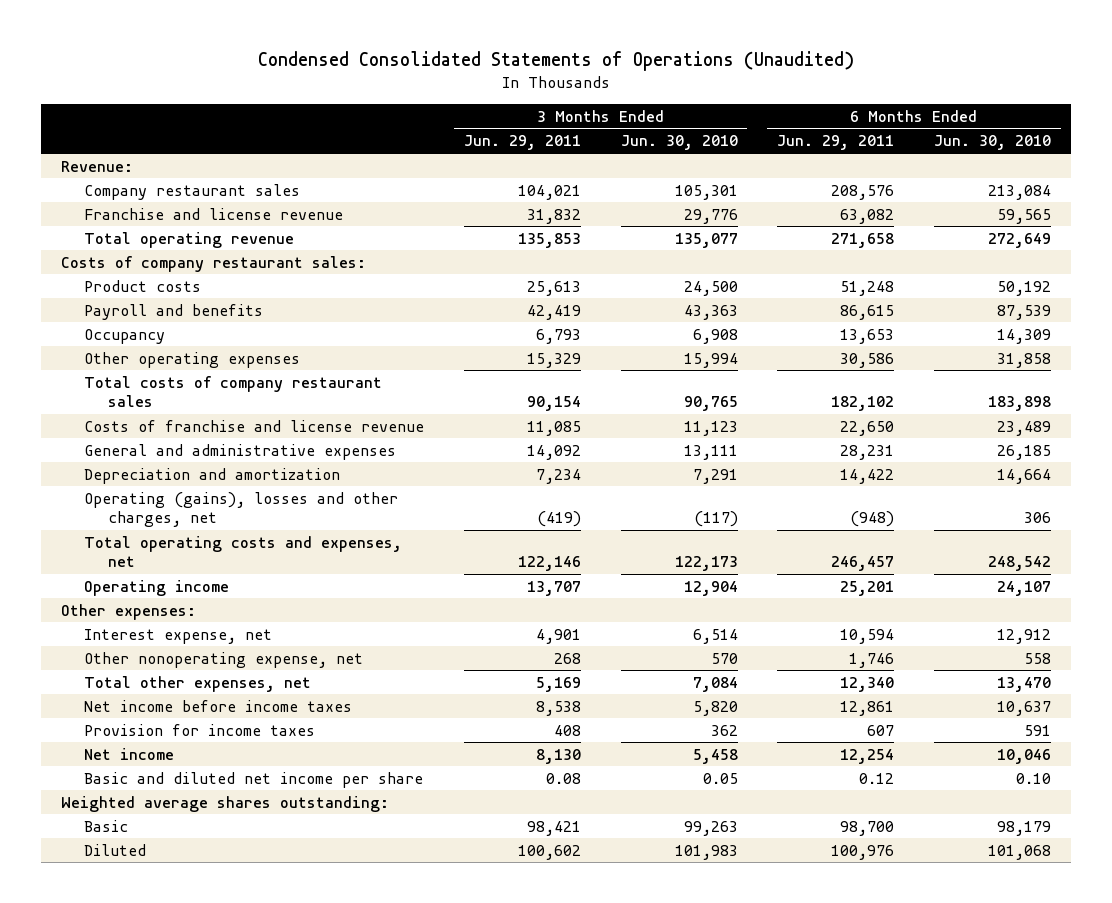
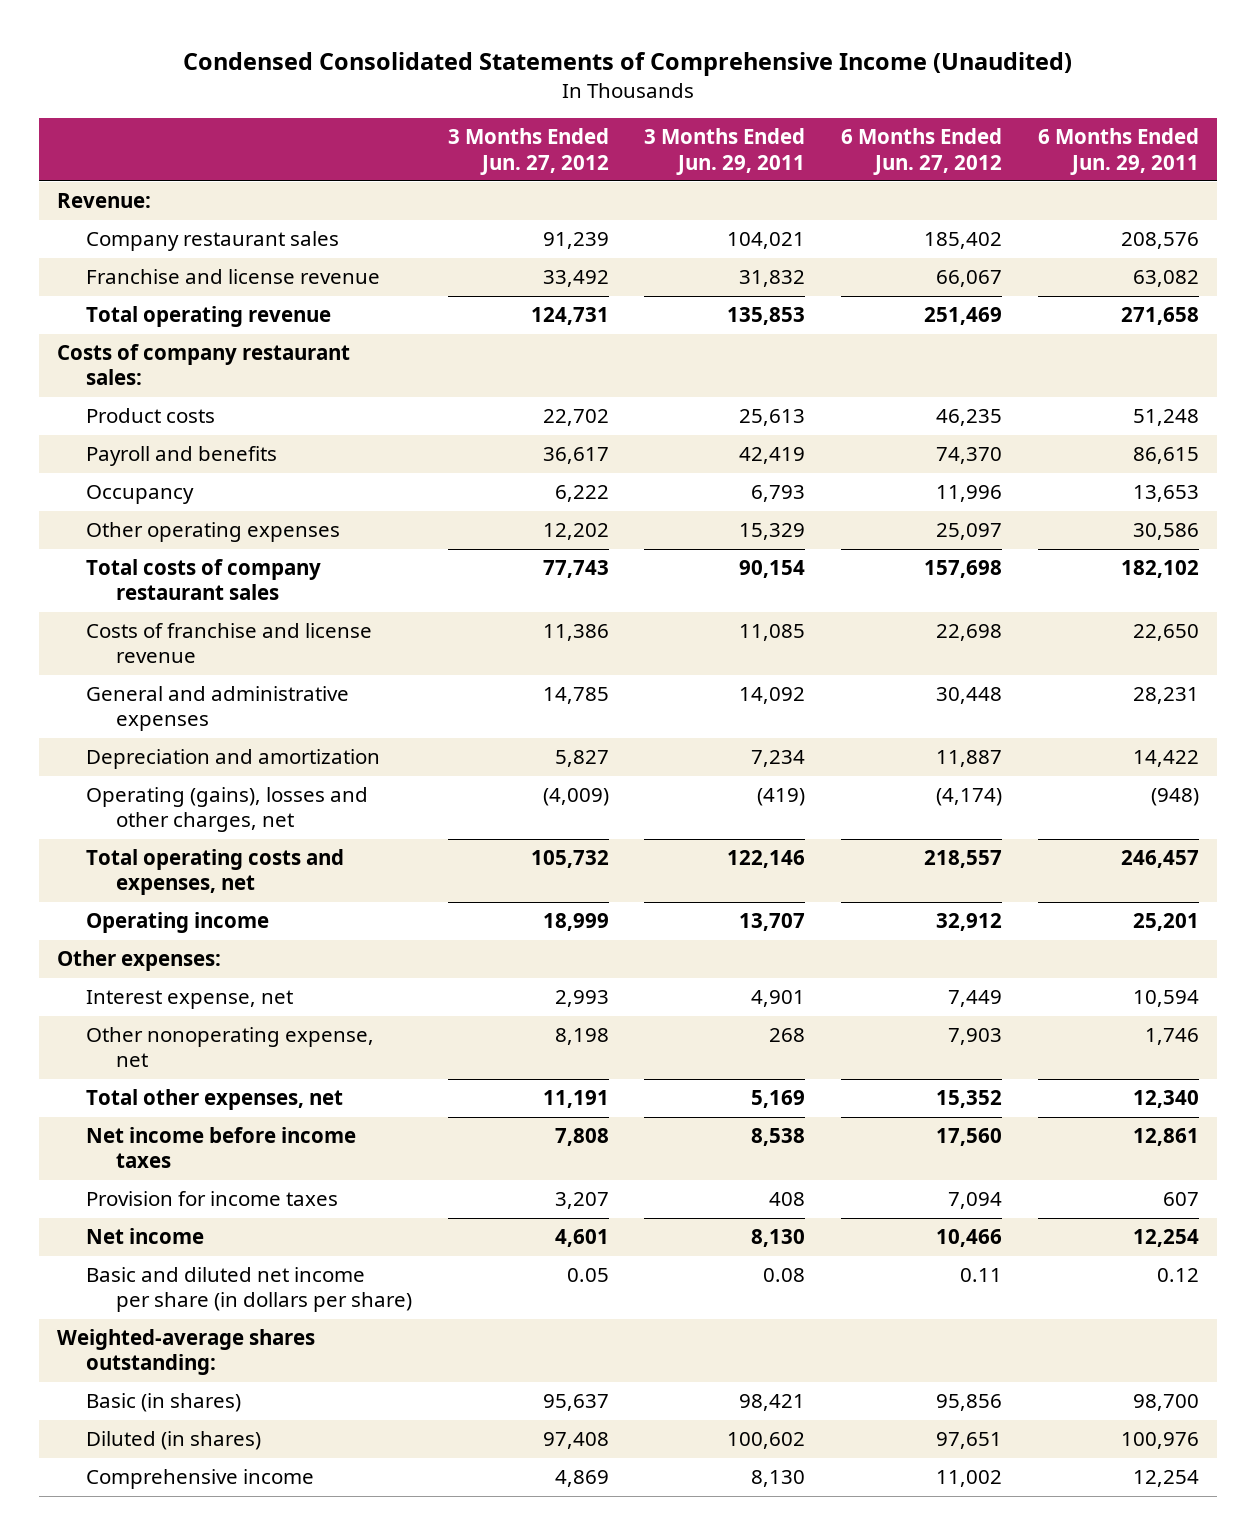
[257,51,854,72] Condensed Consolidated Statements of Operations (Unaudited) -> [182,52,1072,77] Condensed Consolidated Statements of Comprehensive Income (Unaudited)
[620,135,738,151] Jun. 30, 2010 -> none
[933,135,1051,151] Jun. 30, 2010 -> none
none -> [447,128,609,175] 3 Months Ended Jun. 27, 2012
none -> [841,128,1003,175] 6 Months Ended Jun. 27, 2012
[84,771,424,788] Basic and diluted net income per share -> [86,1267,413,1313] Basic and diluted net income per share (in dollars per share)
[60,795,389,812] Weighted average shares outstanding: -> [56,1329,315,1376] Weighted-average shares outstanding:
[84,819,129,832] Basic -> [86,1393,242,1413] Basic (in shares)
[84,843,147,856] Diluted -> [86,1431,262,1451] Diluted (in shares)
none -> [86,1469,315,1490] Comprehensive income

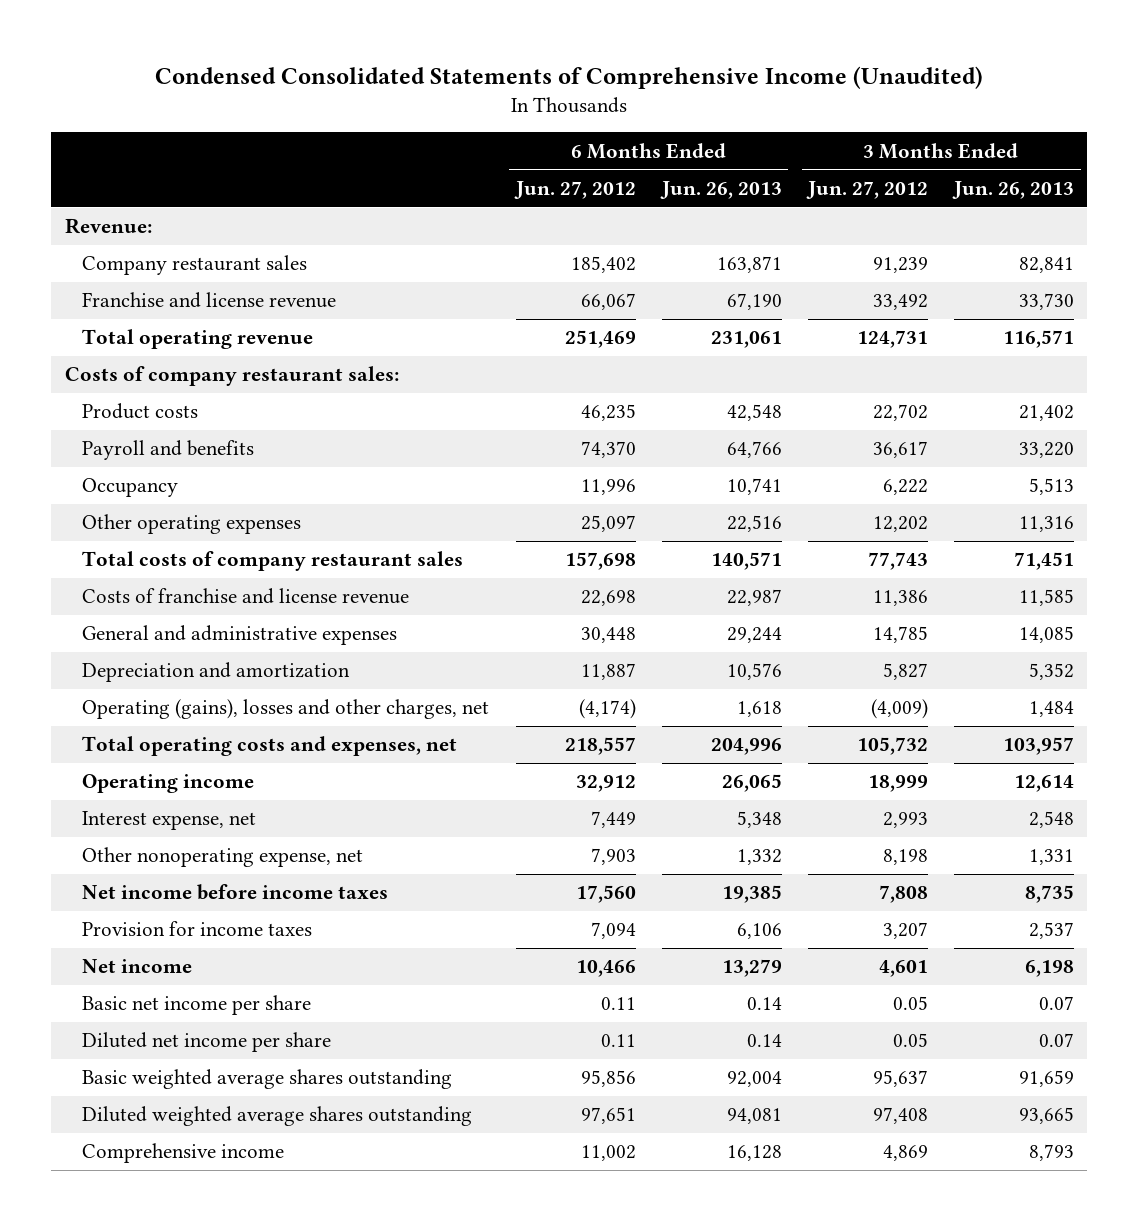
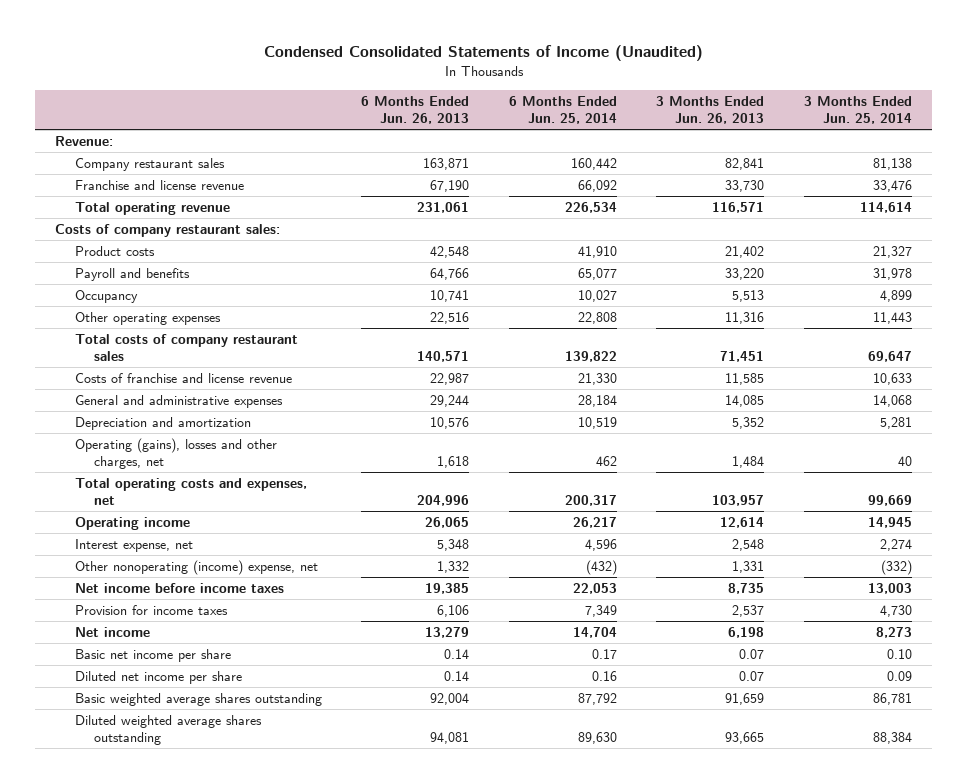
[155,65,984,89] Condensed Consolidated Statements of Comprehensive Income (Unaudited) -> [263,45,703,62] Condensed Consolidated Statements of Income (Unaudited)
[513,181,636,200] Jun. 27, 2012 -> none
[806,181,929,200] Jun. 27, 2012 -> none
none -> [508,96,617,124] 6 Months Ended Jun. 25, 2014
none -> [804,96,913,124] 3 Months Ended Jun. 25, 2014
[82,847,364,868] Other nonoperating expense, net -> [74,559,318,575] Other nonoperating (income) expense, net
[82,1143,285,1164] Comprehensive income -> none

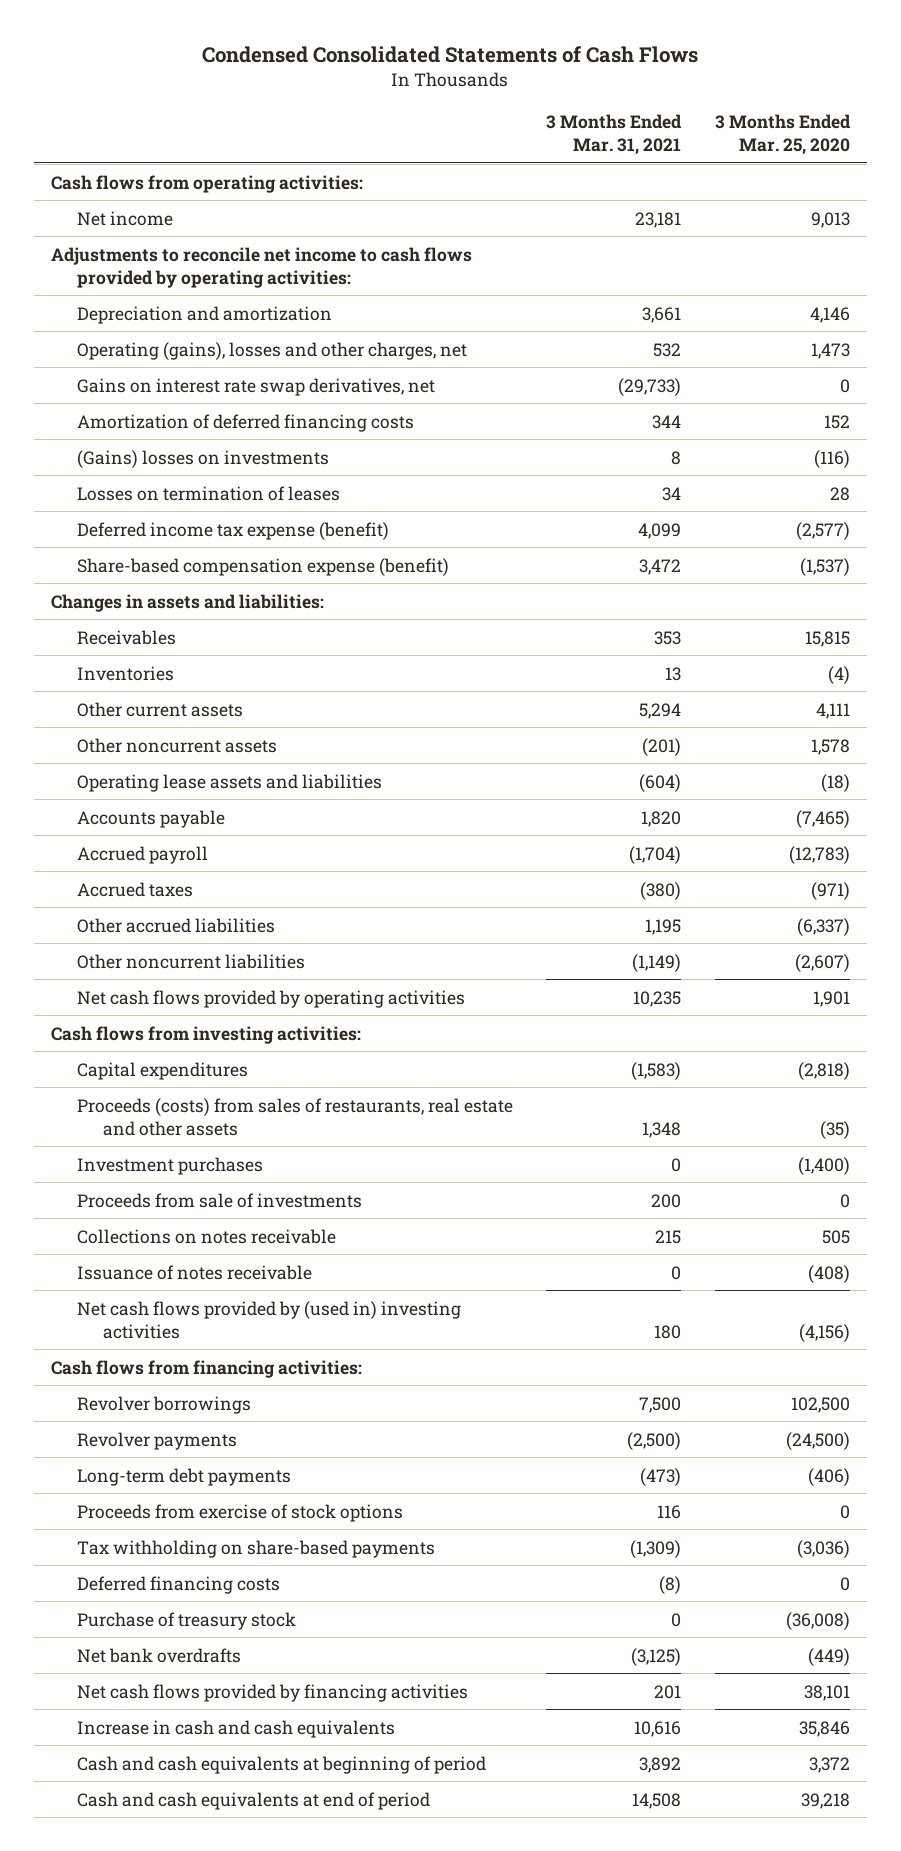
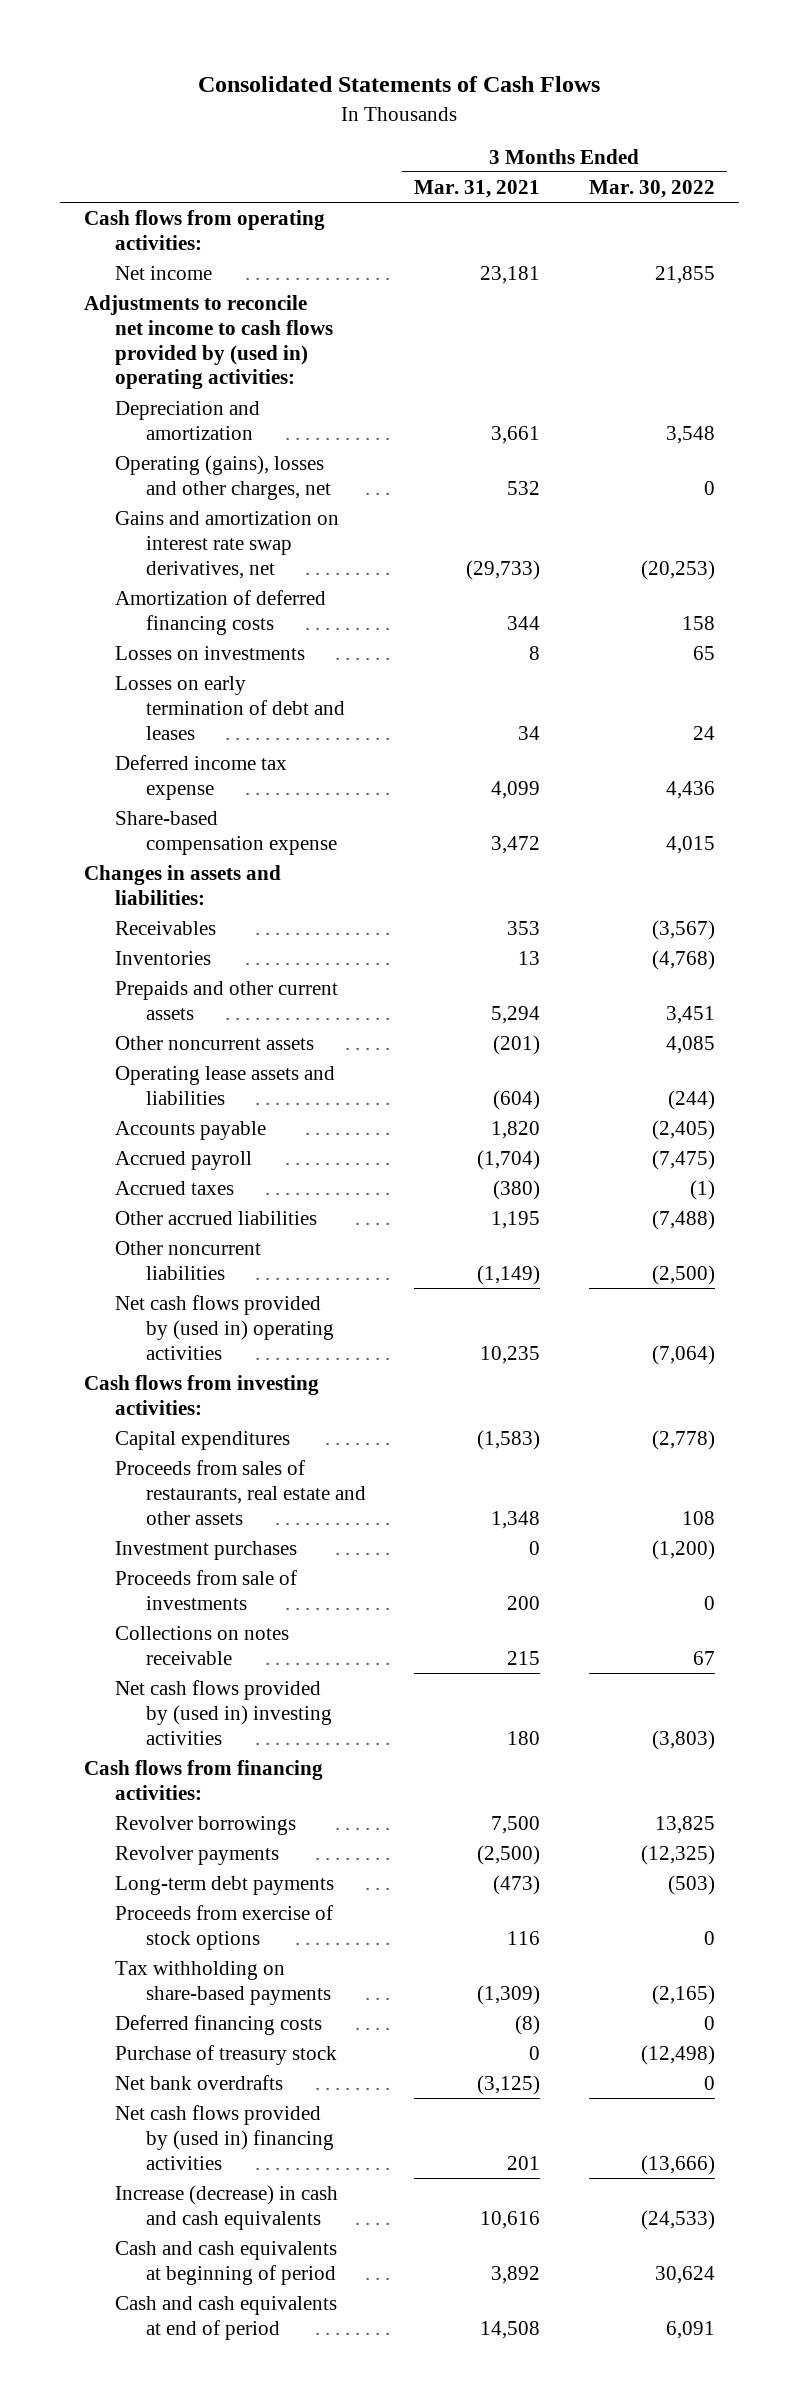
[202,45,699,63] Condensed Consolidated Statements of Cash Flows -> [198,76,601,93] Consolidated Statements of Cash Flows
[715,113,852,155] 3 Months Ended Mar. 25, 2020 -> none
none -> [588,179,715,198] Mar. 30, 2022
[50,246,472,288] Adjustments to reconcile net income to cash flows provided by operating activities: -> [84,294,333,390] Adjustments to reconcile net income to cash flows provided by (used in) operating activities:
[76,377,435,396] Gains on interest rate swap derivatives, net -> [114,510,339,579] Gains and amortization on interest rate swap derivatives, net
[76,449,329,468] (Gains) losses on investments -> [114,645,305,660] Losses on investments
[76,485,340,501] Losses on termination of leases -> [114,675,345,740] Losses on early termination of debt and leases
[76,521,389,540] Deferred income tax expense (benefit) -> [114,754,287,800] Deferred income tax expense
[76,557,449,576] Share-based compensation expense (benefit) -> [114,810,337,855] Share-based compensation expense
[76,701,243,717] Other current assets -> [114,980,338,1020] Prepaids and other current assets
[76,989,465,1008] Net cash flows provided by operating activities -> [114,1294,334,1360] Net cash flows provided by (used in) operating activities
[76,1097,513,1136] Proceeds (costs) from sales of restaurants, real estate and other assets -> [114,1459,366,1525] Proceeds from sales of restaurants, real estate and other assets
[76,1264,312,1280] Issuance of notes receivable -> none
[76,1683,468,1702] Net cash flows provided by financing activities -> [114,2104,334,2170] Net cash flows provided by (used in) financing activities
[76,1719,395,1738] Increase in cash and cash equivalents -> [114,2184,338,2230] Increase (decrease) in cash and cash equivalents

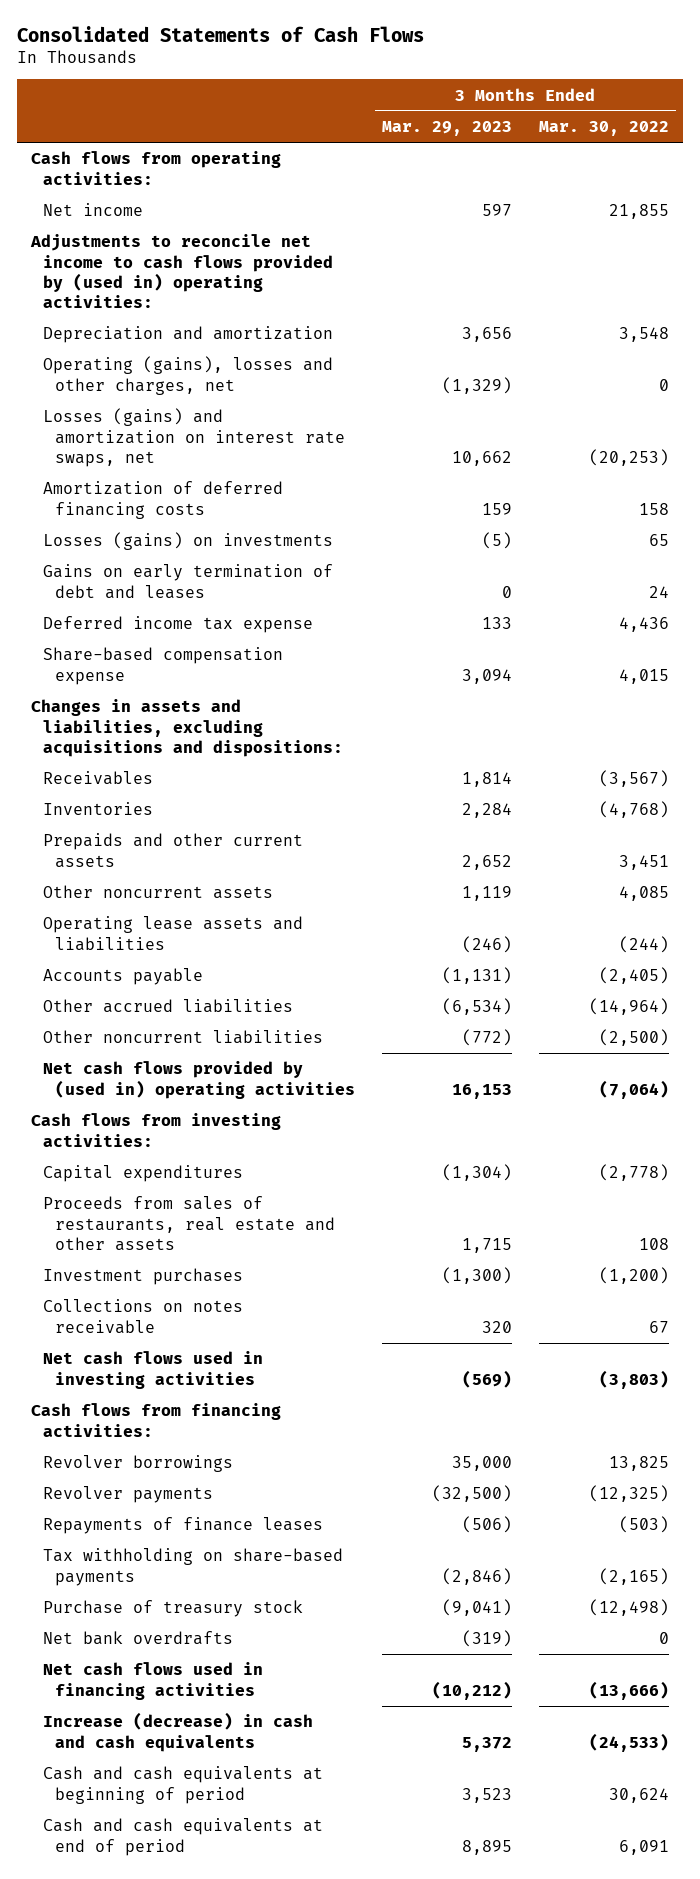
[414,179,541,198] Mar. 31, 2021 -> none
none -> [381,121,512,137] Mar. 29, 2023
[114,510,339,579] Gains and amortization on interest rate swap derivatives, net -> [42,408,345,467] Losses (gains) and amortization on interest rate swaps, net
[114,645,305,660] Losses on investments -> [42,532,333,551] Losses (gains) on investments
[114,675,345,740] Losses on early termination of debt and leases -> [42,564,333,599] Gains on early termination of debt and leases
[84,864,282,905] Changes in assets and liabilities: -> [30,699,343,757] Changes in assets and liabilities, excluding acquisitions and dispositions:
[114,1150,252,1170] Accrued payroll -> none
[114,1180,234,1195] Accrued taxes -> none
[651,1209,715,1230] (7,488) -> [588,998,669,1016] (14,964)
[114,1569,297,1610] Proceeds from sale of investments -> none
[114,1679,332,1745] Net cash flows provided by (used in) investing activities -> [42,1351,263,1389] Net cash flows used in investing activities
[114,1875,334,1895] Long-term debt payments -> none
[114,1904,333,1950] Proceeds from exercise of stock options -> none
none -> [42,1517,323,1535] Repayments of finance leases
[114,2014,322,2035] Deferred financing costs -> none
[114,2104,334,2170] Net cash flows provided by (used in) financing activities -> [42,1662,263,1700] Net cash flows used in financing activities

